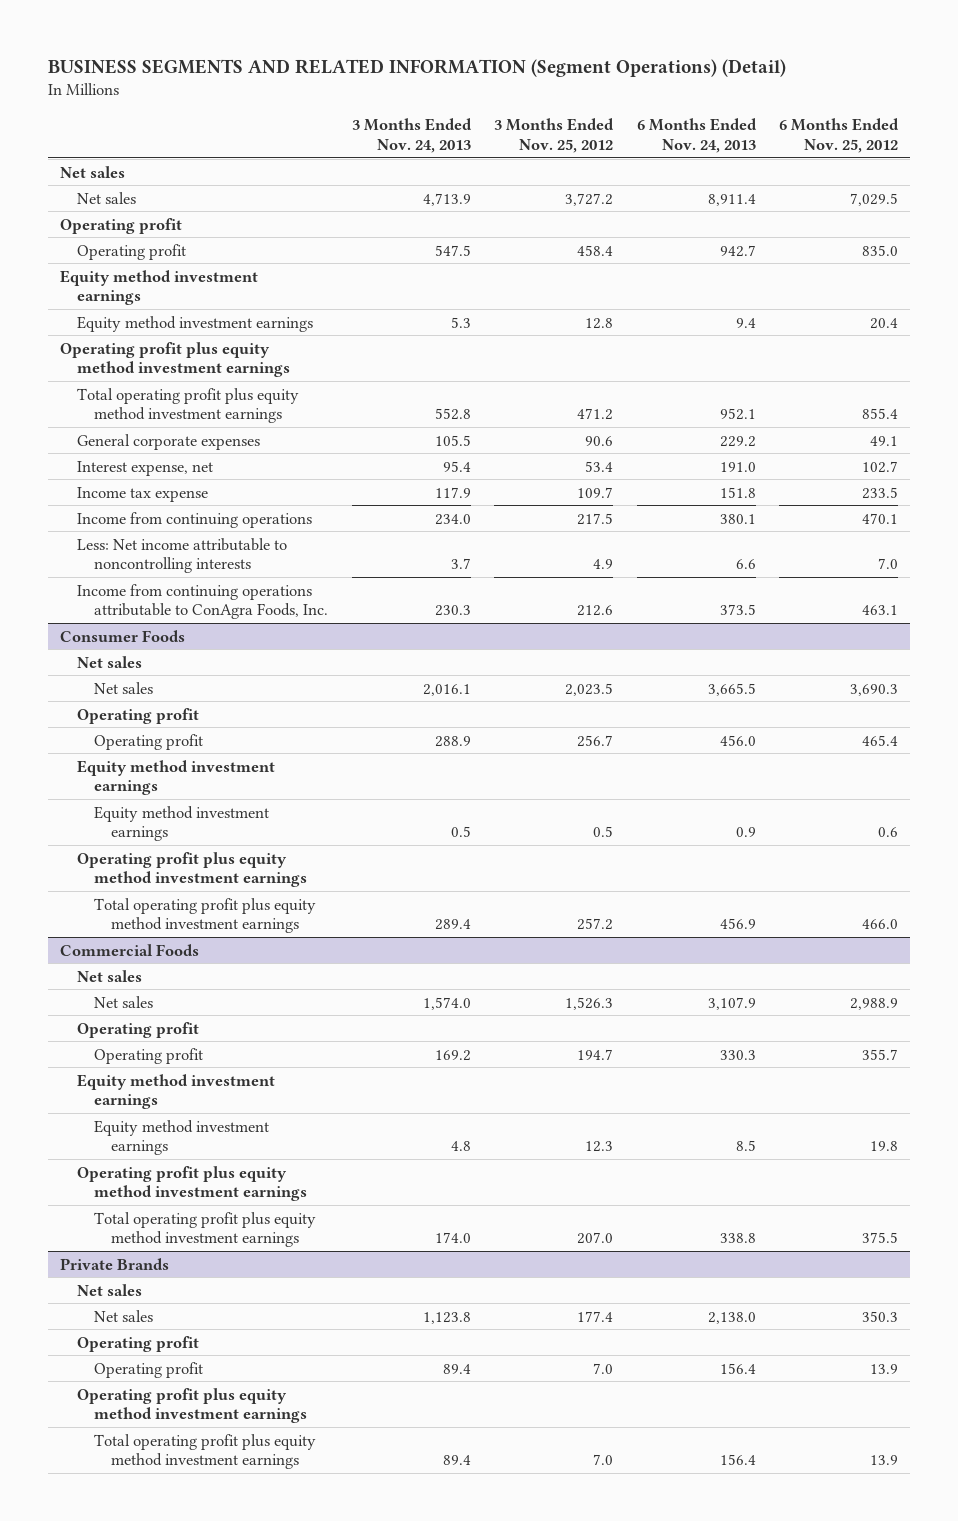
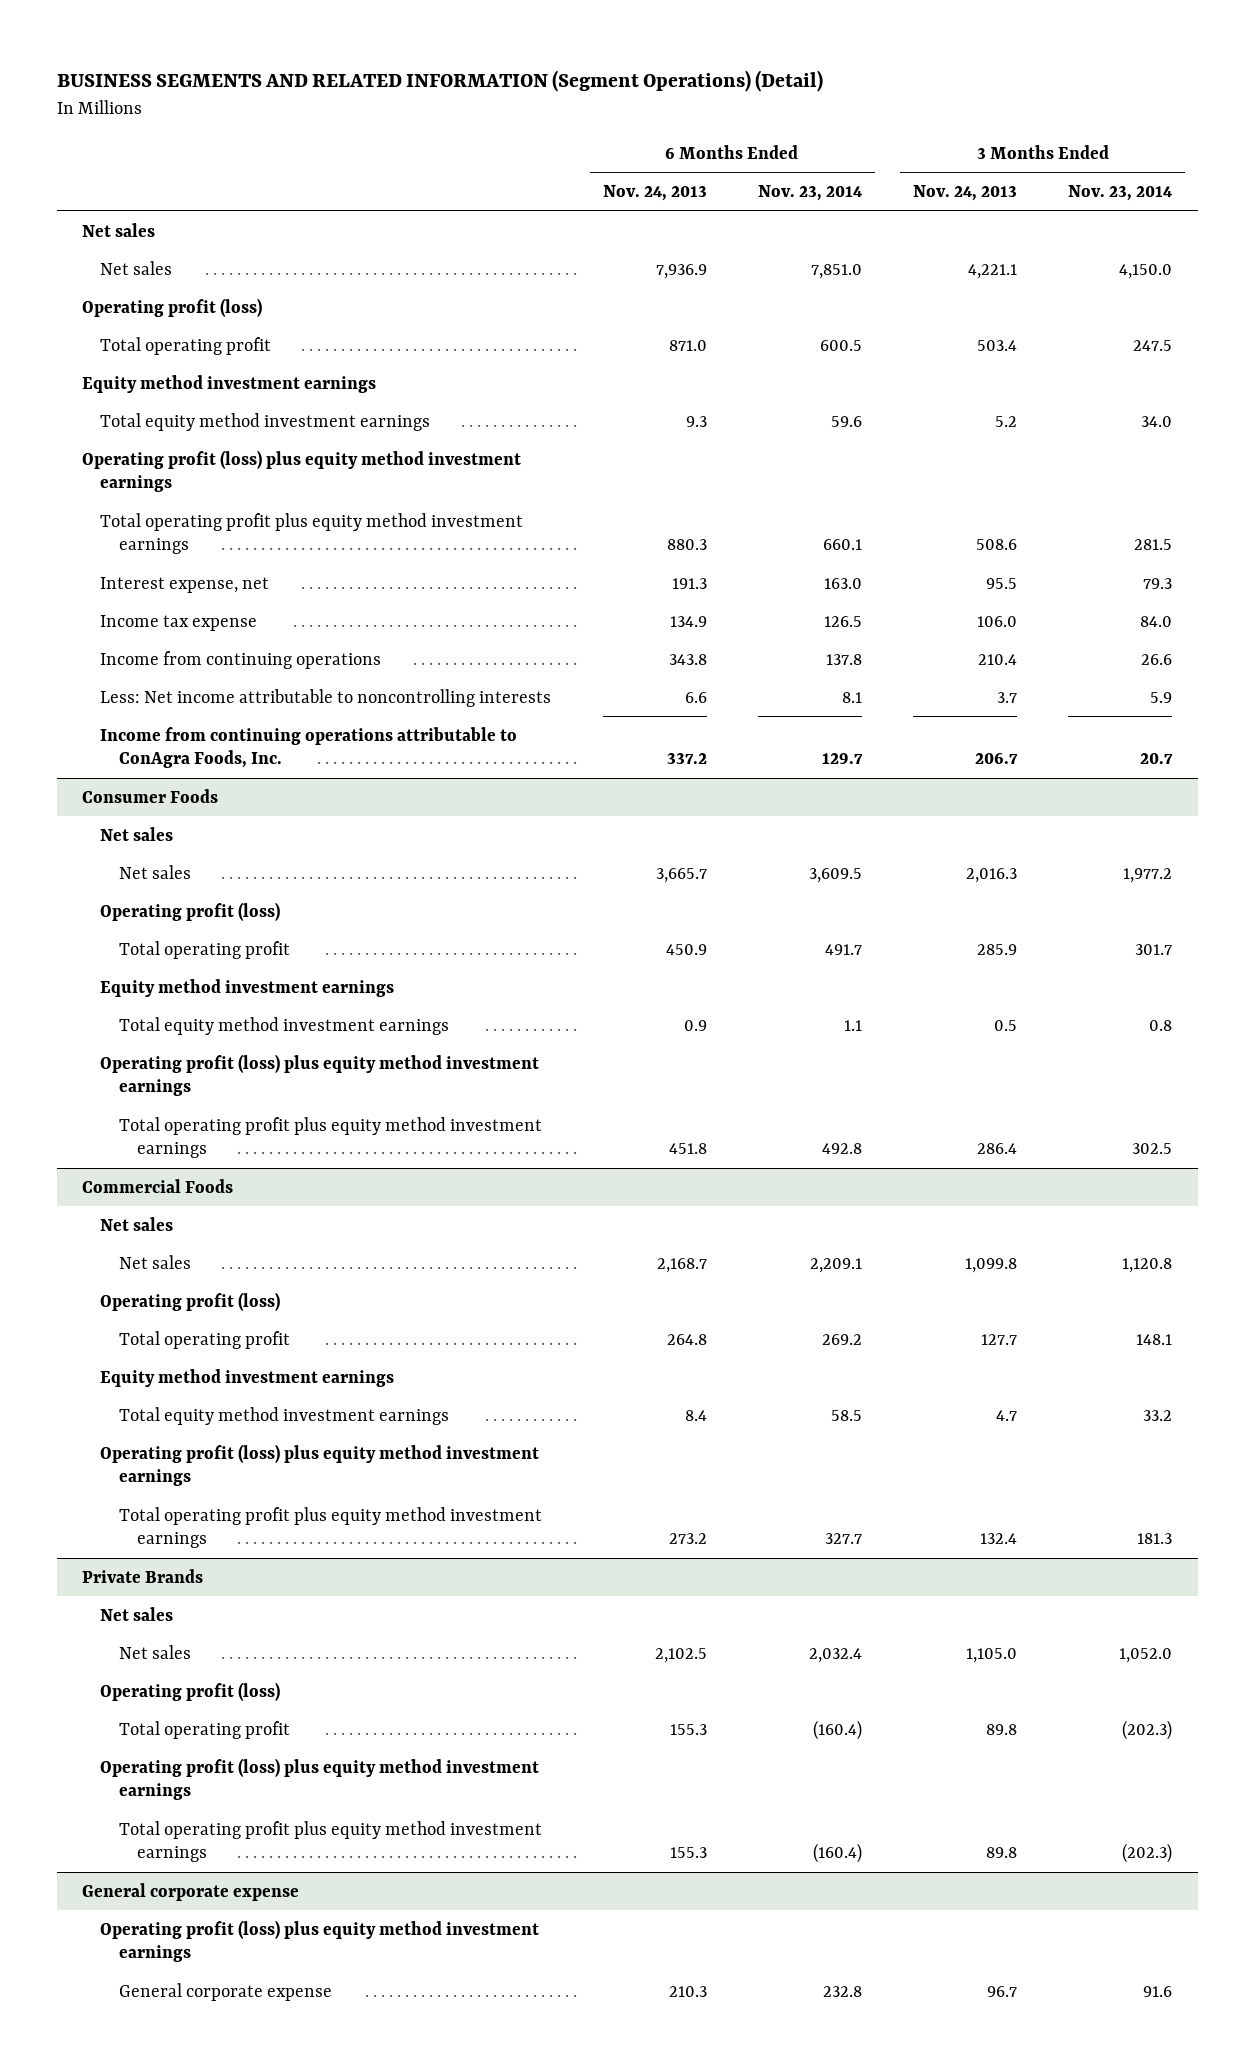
[494,118,615,153] 3 Months Ended Nov. 25, 2012 -> none
[779,118,900,153] 6 Months Ended Nov. 25, 2012 -> none
none -> [757,185,862,202] Nov. 23, 2014
none -> [1068,185,1173,202] Nov. 23, 2014
[422,192,471,206] 4,713.9 -> [968,263,1018,279] 4,221.1
[707,193,756,206] 8,911.4 -> [655,263,707,279] 7,936.9
[59,217,182,234] Operating profit -> [82,297,263,317] Operating profit (loss)
[76,243,186,260] Operating profit -> [100,336,272,355] Total operating profit
[434,244,471,256] 547.5 -> [977,339,1018,351] 503.4
[719,244,756,257] 942.7 -> [668,339,707,351] 871.0
[76,433,260,450] General corporate expenses -> none
[76,315,313,332] Equity method investment earnings -> [100,412,431,431] Total equity method investment earnings
[450,316,471,328] 5.3 -> [995,415,1018,427] 5.2
[735,317,756,328] 9.4 -> [685,415,707,427] 9.3
[59,341,290,378] Operating profit plus equity method investment earnings -> [82,449,522,493] Operating profit (loss) plus equity method investment earnings
[434,408,471,421] 552.8 -> [976,539,1018,551] 508.6
[719,408,756,421] 952.1 -> [666,539,707,551] 880.3
[442,460,471,472] 95.4 -> [986,577,1018,589] 95.5
[719,461,756,472] 191.0 -> [671,577,707,589] 191.3
[434,486,471,498] 117.9 -> [977,615,1018,627] 106.0
[719,486,756,498] 151.8 -> [669,615,707,627] 134.9
[434,513,471,525] 234.0 -> [978,653,1018,665] 210.4
[719,513,756,524] 380.1 -> [668,653,707,665] 343.8
[434,605,471,617] 230.3 -> [975,753,1019,765] 206.7
[719,604,756,616] 373.5 -> [666,753,707,765] 337.2
[422,683,471,696] 2,016.1 -> [966,867,1018,883] 2,016.3
[707,682,756,696] 3,665.5 -> [655,867,707,883] 3,665.7
[76,707,199,724] Operating profit -> [100,901,281,921] Operating profit (loss)
[93,733,203,750] Operating profit -> [118,940,290,959] Total operating profit
[434,735,471,747] 288.9 -> [977,943,1018,955] 285.9
[719,734,756,746] 456.0 -> [665,943,707,955] 450.9
[93,805,269,842] Equity method investment earnings -> [118,1016,449,1035] Total equity method investment earnings
[76,851,307,888] Operating profit plus equity method investment earnings -> [100,1053,540,1097] Operating profit (loss) plus equity method investment earnings
[434,919,471,931] 289.4 -> [977,1143,1018,1155] 286.4
[719,918,756,930] 456.9 -> [668,1143,707,1155] 451.8
[422,996,471,1010] 1,574.0 -> [965,1257,1018,1273] 1,099.8
[707,996,756,1010] 3,107.9 -> [656,1257,707,1273] 2,168.7
[76,1021,199,1038] Operating profit -> [100,1291,281,1311] Operating profit (loss)
[93,1047,203,1064] Operating profit -> [118,1330,290,1349] Total operating profit
[434,1049,471,1061] 169.2 -> [981,1333,1018,1345] 127.7
[719,1049,756,1060] 330.3 -> [666,1333,707,1345] 264.8
[93,1119,269,1156] Equity method investment earnings -> [118,1406,449,1425] Total equity method investment earnings
[450,1141,471,1152] 4.8 -> [996,1409,1018,1421] 4.7
[735,1140,756,1152] 8.5 -> [684,1409,707,1421] 8.4
[76,1165,307,1202] Operating profit plus equity method investment earnings -> [100,1443,540,1487] Operating profit (loss) plus equity method investment earnings
[434,1232,471,1244] 174.0 -> [980,1533,1018,1545] 132.4
[719,1233,756,1244] 338.8 -> [668,1533,707,1545] 273.2
[422,1311,471,1324] 1,123.8 -> [966,1647,1018,1663] 1,105.0
[707,1311,756,1324] 2,138.0 -> [654,1647,707,1663] 2,102.5
[76,1335,199,1352] Operating profit -> [100,1681,281,1701] Operating profit (loss)
[93,1361,203,1378] Operating profit -> [118,1720,290,1739] Total operating profit
[442,1363,471,1374] 89.4 -> [986,1723,1018,1735] 89.8
[719,1362,756,1374] 156.4 -> [669,1723,707,1735] 155.3
[76,1387,307,1424] Operating profit plus equity method investment earnings -> [100,1757,540,1801] Operating profit (loss) plus equity method investment earnings
[442,1455,471,1466] 89.4 -> [986,1847,1018,1859] 89.8
[719,1454,756,1466] 156.4 -> [669,1847,707,1859] 155.3
none -> [82,1882,300,1901] General corporate expense
none -> [100,1919,540,1963] Operating profit (loss) plus equity method investment earnings
none -> [118,1982,332,2001] General corporate expense

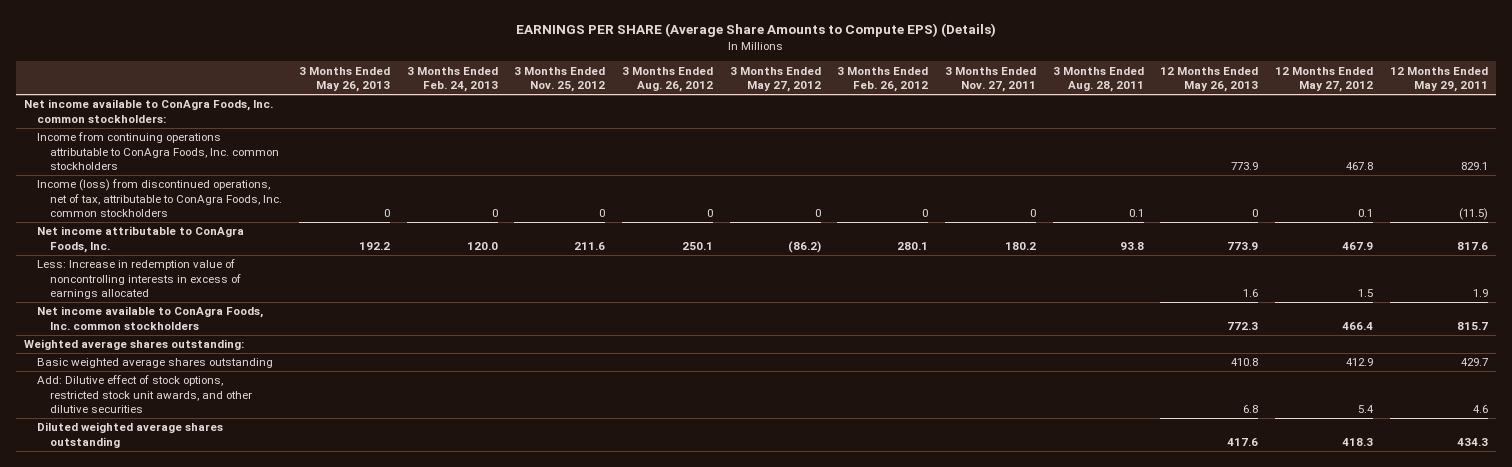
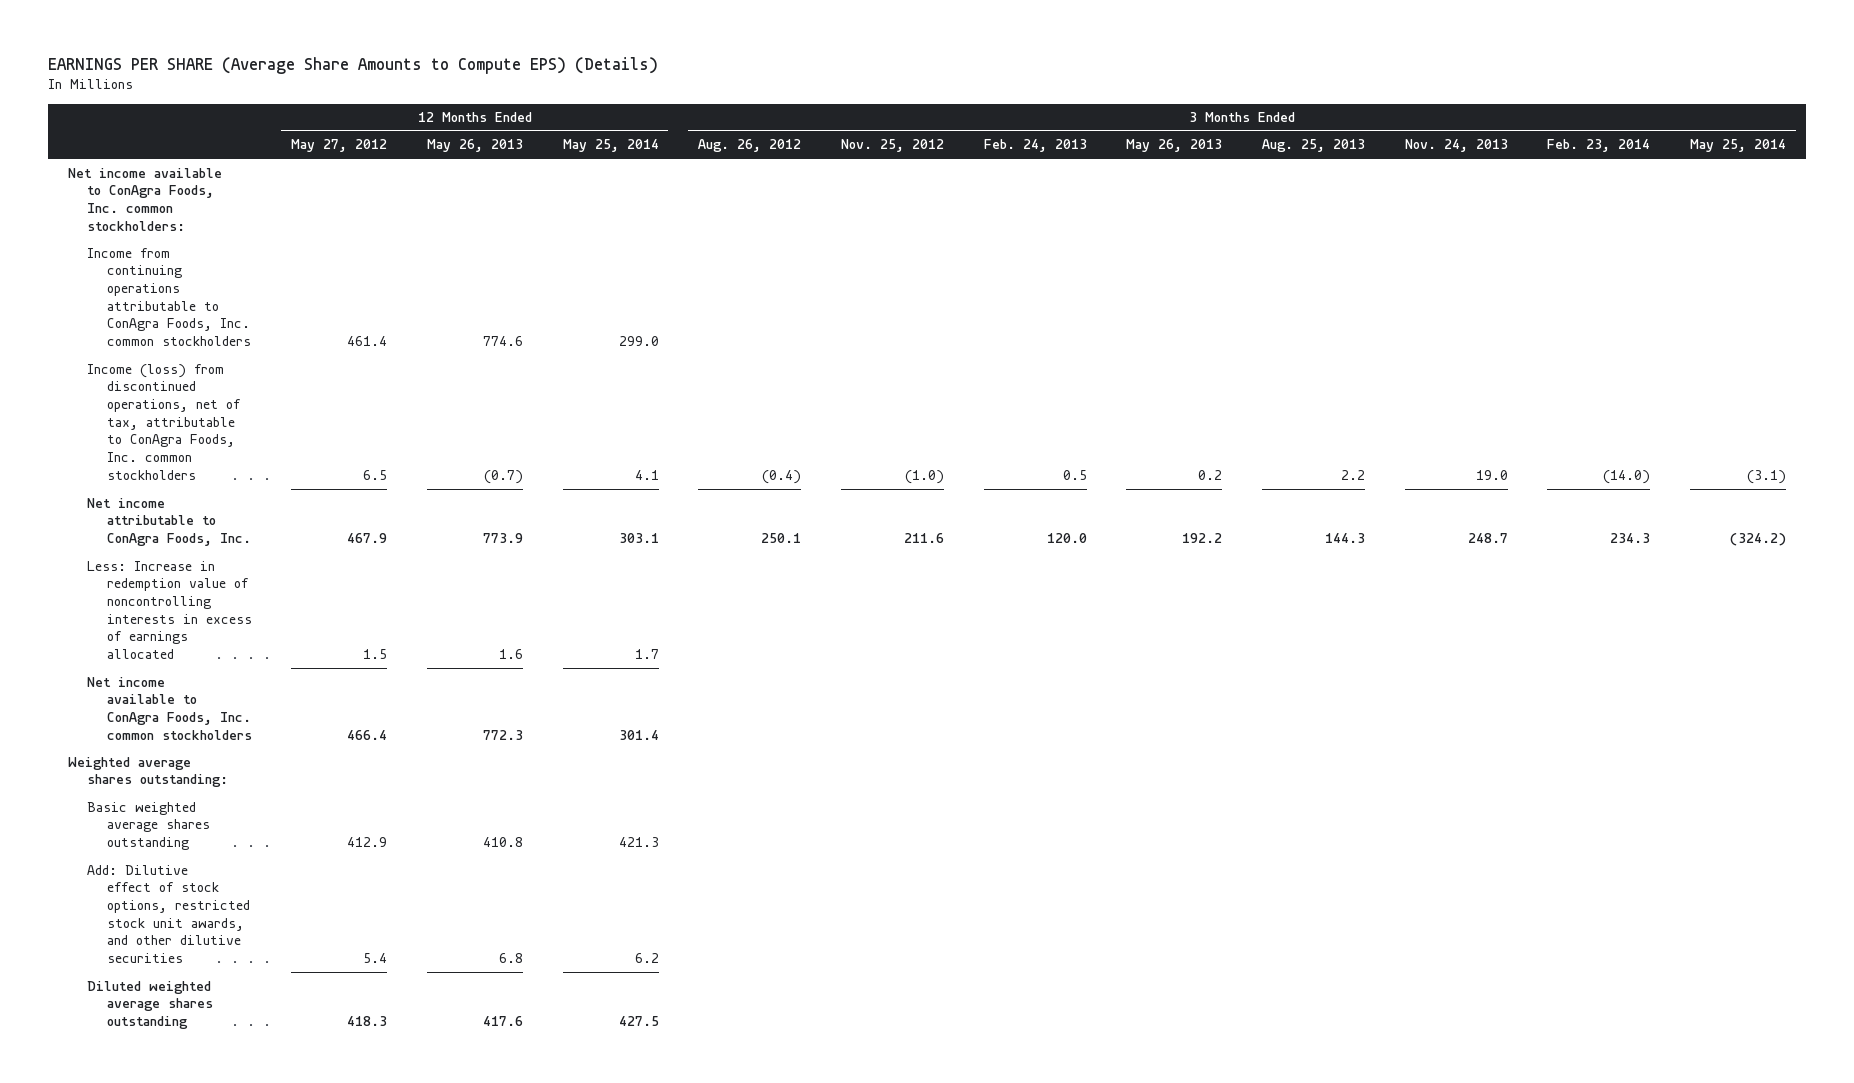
[729,66,821,93] 3 Months Ended May 27, 2012 -> none
[837,66,929,93] 3 Months Ended Feb. 26, 2012 -> none
[944,66,1036,93] 3 Months Ended Nov. 27, 2011 -> none
[1052,66,1144,93] 3 Months Ended Aug. 28, 2011 -> none
[1389,66,1488,93] 12 Months Ended May 29, 2011 -> none
none -> [562,139,659,153] May 25, 2014
none -> [1261,139,1365,153] Aug. 25, 2013
none -> [1404,139,1508,153] Nov. 24, 2013
none -> [1547,139,1651,153] Feb. 23, 2014
none -> [1689,139,1786,153] May 25, 2014
[1231,161,1259,170] 773.9 -> [482,336,523,347] 774.6
[1345,161,1373,170] 467.8 -> [347,336,388,347] 461.4
[383,208,390,217] 0 -> [1198,469,1223,480] 0.2
[491,208,498,217] 0 -> [1062,469,1087,480] 0.5
[599,208,606,217] 0 -> [904,469,944,484] (1.0)
[706,208,713,217] 0 -> [762,469,802,484] (0.4)
[1252,208,1259,217] 0 -> [483,469,523,484] (0.7)
[1357,208,1373,217] 0.1 -> [363,469,388,480] 6.5

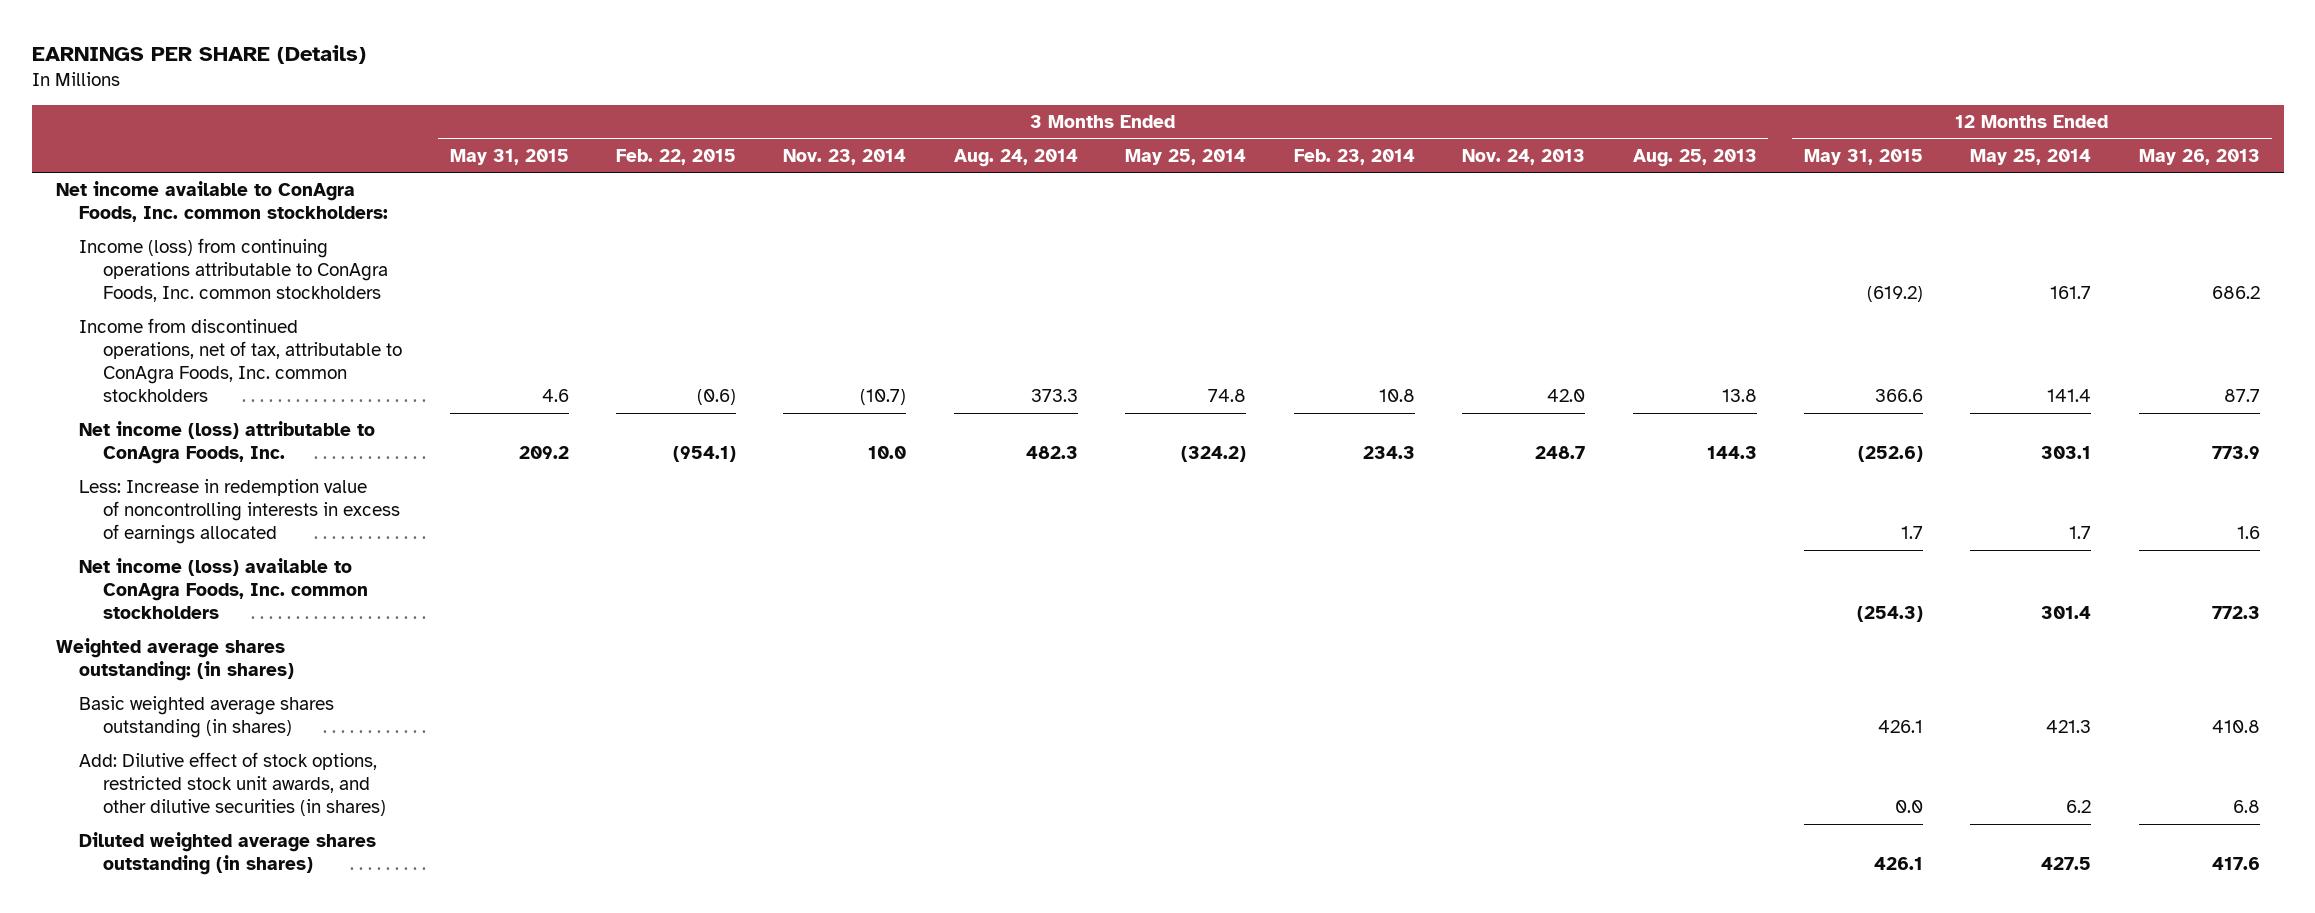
[48,57,659,75] EARNINGS PER SHARE (Average Share Amounts to Compute EPS) (Details) -> [31,45,366,65] EARNINGS PER SHARE (Details)
[291,139,388,153] May 27, 2012 -> none
[698,139,802,153] Aug. 26, 2012 -> none
[840,139,944,153] Nov. 25, 2012 -> none
[983,139,1087,153] Feb. 24, 2013 -> none
[1126,139,1223,153] May 26, 2013 -> none
none -> [449,149,569,166] May 31, 2015
none -> [615,149,736,166] Feb. 22, 2015
none -> [783,149,907,166] Nov. 23, 2014
none -> [953,149,1078,168] Aug. 24, 2014
none -> [1804,149,1924,166] May 31, 2015
[87,247,251,347] Income from continuing operations attributable to ConAgra Foods, Inc. common stockholders -> [79,238,389,303] Income (loss) from continuing operations attributable to ConAgra Foods, Inc. common stockholders
[482,336,523,347] 774.6 -> [2211,286,2260,300] 686.2
[618,336,659,347] 299.0 -> [2050,286,2092,300] 161.7
[87,363,241,480] Income (loss) from discontinued operations, net of tax, attributable to ConAgra Foods, Inc. common stockholders -> [79,318,403,403] Income from discontinued operations, net of tax, attributable to ConAgra Foods, Inc. common stockholders
[483,469,523,484] (0.7) -> [2223,389,2260,403] 87.7
[634,469,659,480] 4.1 -> [2047,389,2092,403] 141.4
[1340,469,1365,480] 2.2 -> [1721,389,1757,403] 13.8
[1475,469,1508,480] 19.0 -> [1547,389,1586,403] 42.0
[1603,469,1651,484] (14.0) -> [1378,389,1415,403] 10.8
[1746,469,1786,484] (3.1) -> [1208,389,1247,403] 74.8
[87,497,251,546] Net income attributable to ConAgra Foods, Inc. -> [79,421,376,465] Net income (loss) attributable to ConAgra Foods, Inc.
[87,676,252,740] Net income available to ConAgra Foods, Inc. common stockholders -> [79,558,369,620] Net income (loss) available to ConAgra Foods, Inc. common stockholders
[68,756,229,788] Weighted average shares outstanding: -> [55,638,295,682] Weighted average shares outstanding: (in shares)
[87,801,210,850] Basic weighted average shares outstanding -> [79,696,335,739] Basic weighted average shares outstanding (in shares)
[87,864,250,964] Add: Dilutive effect of stock options, restricted stock unit awards, and other dilutive securities -> [79,752,387,817] Add: Dilutive effect of stock options, restricted stock unit awards, and other dilutive securities (in shares)
[87,980,213,1029] Diluted weighted average shares outstanding -> [79,832,377,876] Diluted weighted average shares outstanding (in shares)

